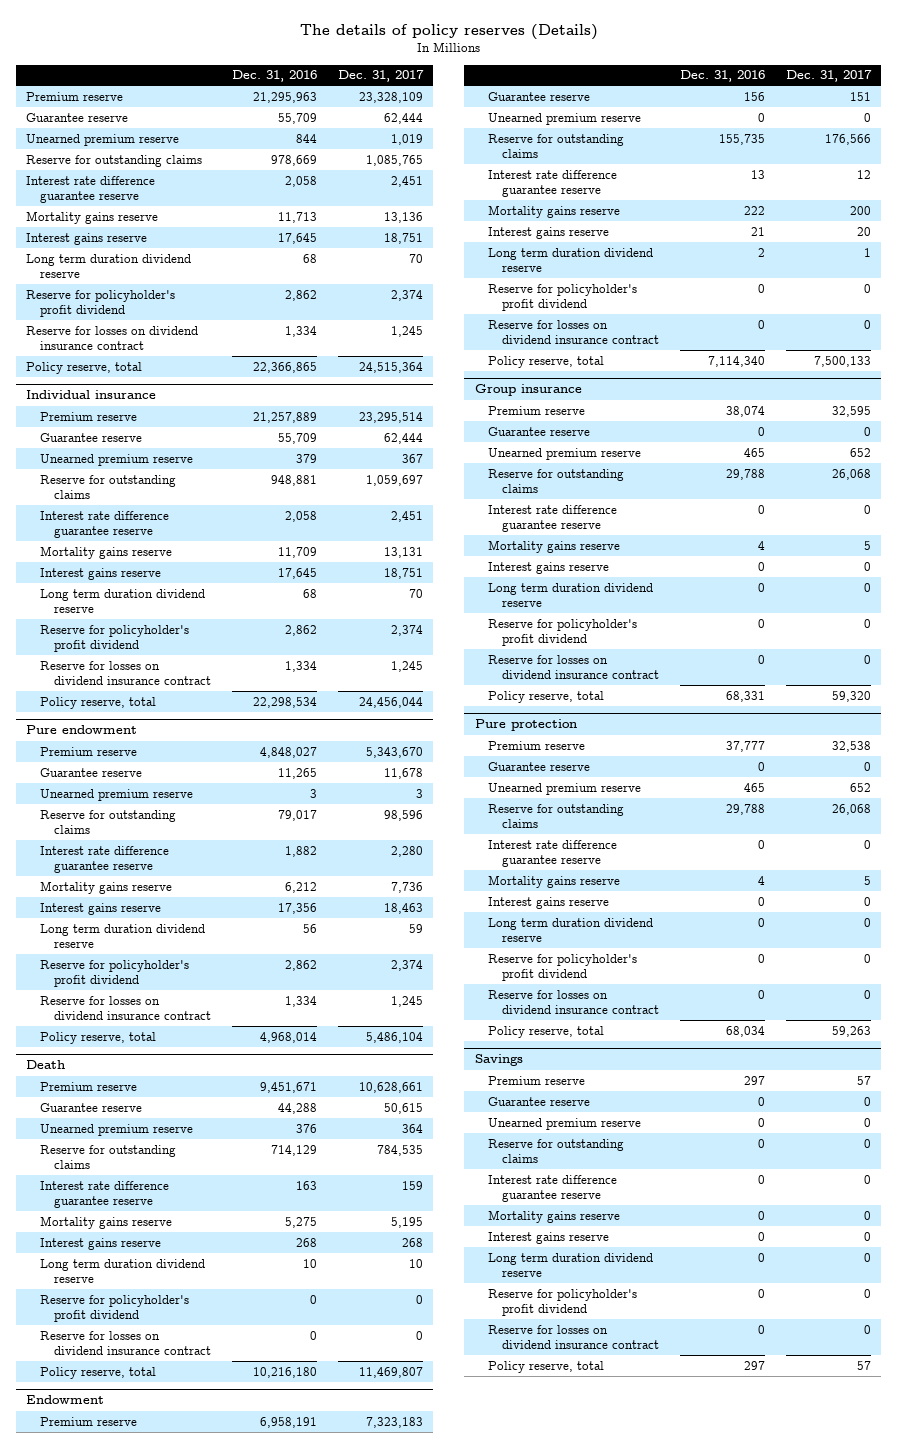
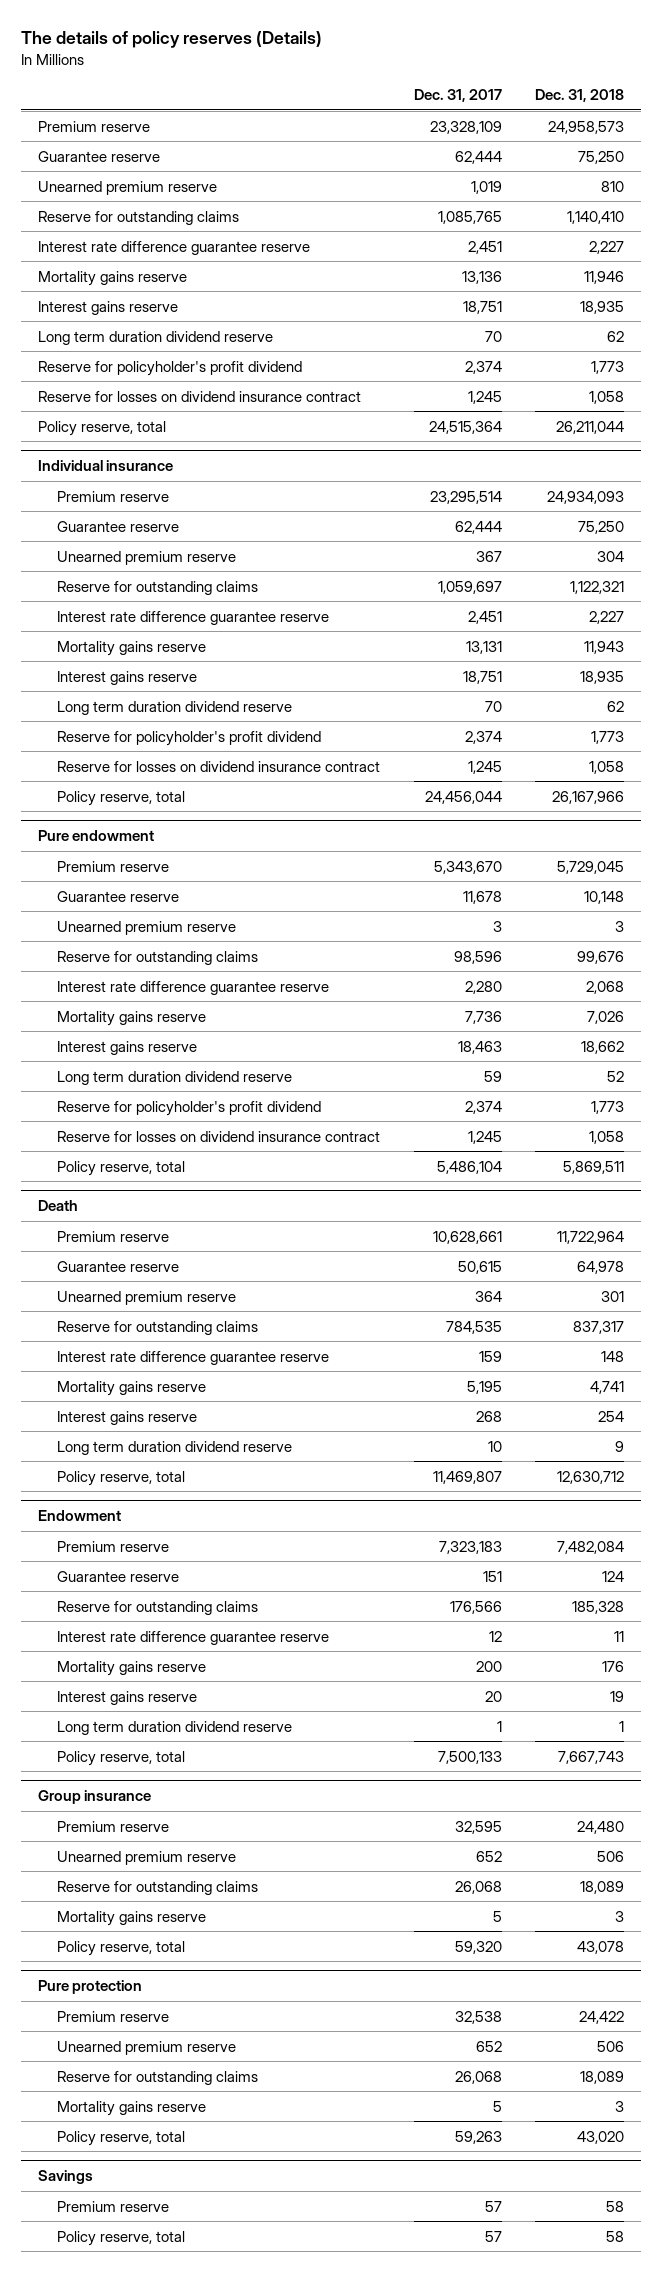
[231,70,317,83] Dec. 31, 2016 -> none
none -> [535,89,625,103] Dec. 31, 2018
[40,1294,190,1323] Reserve for policyholder's profit dividend -> none
[40,1330,211,1356] Reserve for losses on dividend insurance contract -> none
[488,112,642,125] Unearned premium reserve -> none
[488,283,638,312] Reserve for policyholder's profit dividend -> none
[488,319,660,345] Reserve for losses on dividend insurance contract -> none
[488,426,591,436] Guarantee reserve -> none
[488,504,618,533] Interest rate difference guarantee reserve -> none
[488,561,610,574] Interest gains reserve -> none
[488,582,654,608] Long term duration dividend reserve -> none
[488,618,638,647] Reserve for policyholder's profit dividend -> none
[488,654,660,680] Reserve for losses on dividend insurance contract -> none
[488,761,591,771] Guarantee reserve -> none
[488,839,618,868] Interest rate difference guarantee reserve -> none
[488,896,610,909] Interest gains reserve -> none
[488,917,654,943] Long term duration dividend reserve -> none
[488,953,638,982] Reserve for policyholder's profit dividend -> none
[488,989,660,1015] Reserve for losses on dividend insurance contract -> none
[488,1096,591,1106] Guarantee reserve -> none
[488,1117,642,1130] Unearned premium reserve -> none
[488,1138,625,1164] Reserve for outstanding claims -> none
[488,1174,618,1203] Interest rate difference guarantee reserve -> none
[488,1209,621,1223] Mortality gains reserve -> none
[488,1231,610,1244] Interest gains reserve -> none
[488,1252,654,1278] Long term duration dividend reserve -> none
[488,1288,638,1317] Reserve for policyholder's profit dividend -> none
[488,1324,660,1350] Reserve for losses on dividend insurance contract -> none

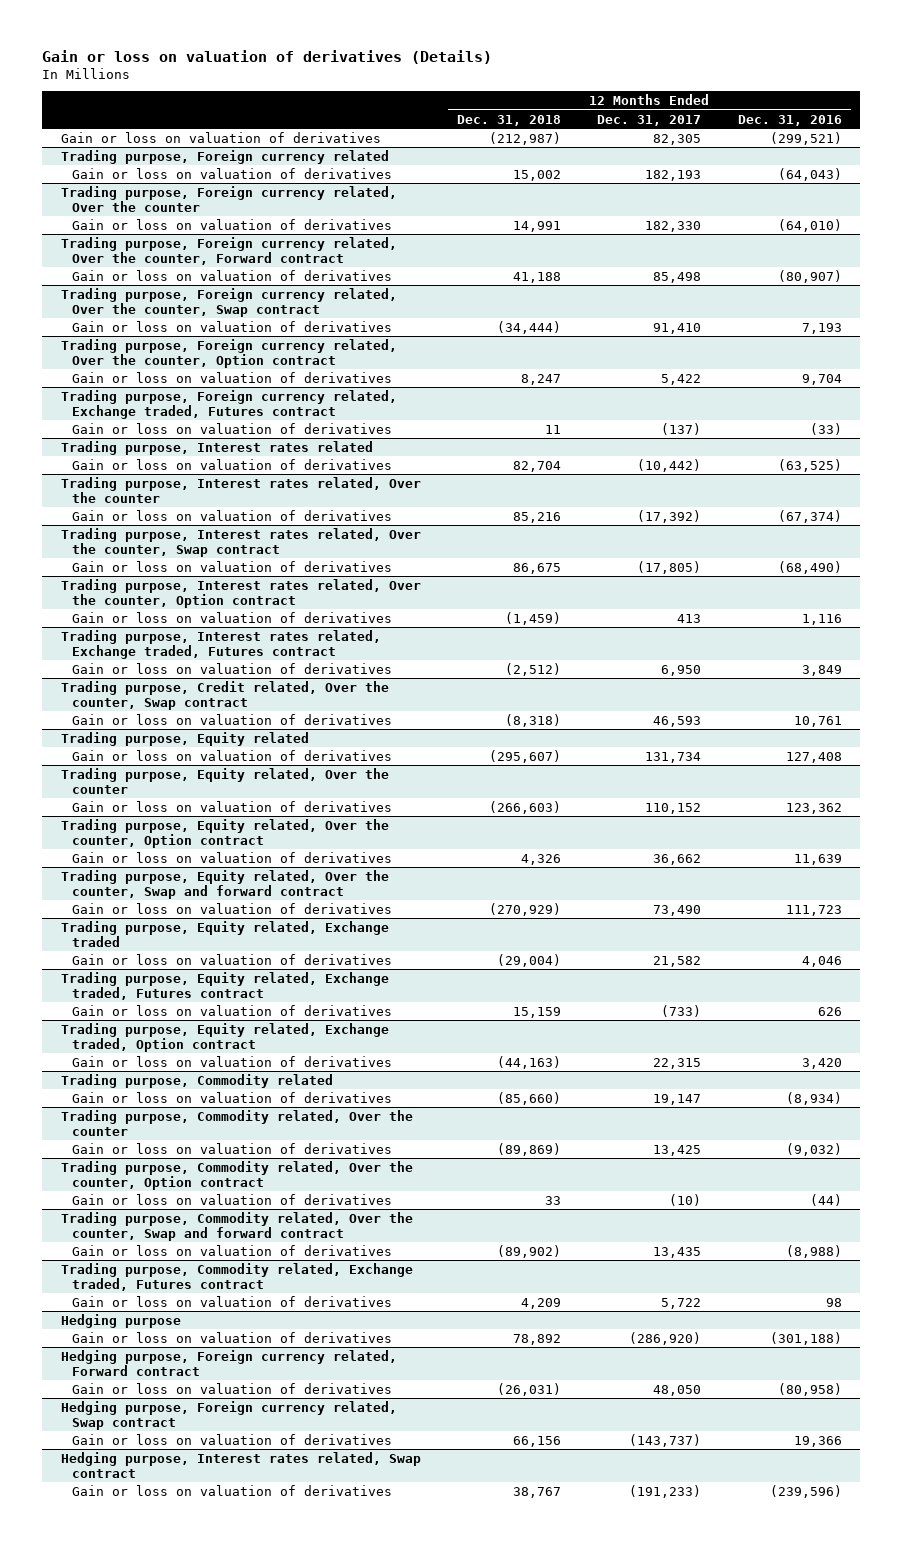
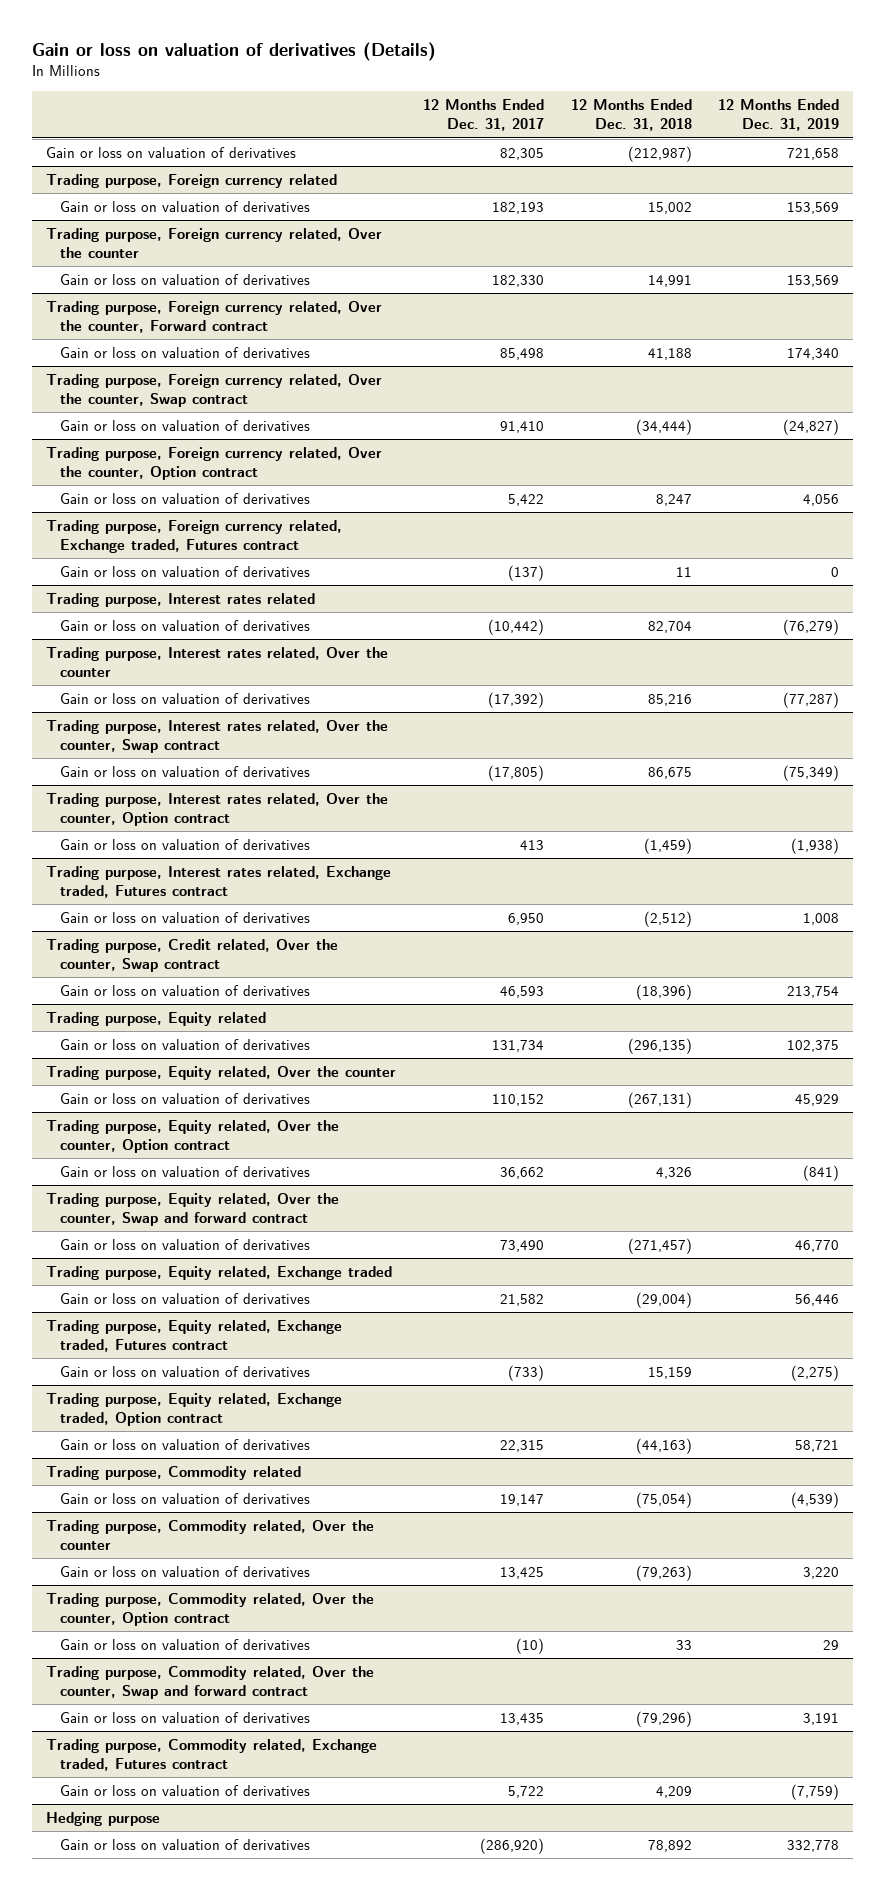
[737,114,842,126] Dec. 31, 2016 -> none
none -> [718,99,840,132] 12 Months Ended Dec. 31, 2019
[504,713,561,727] (8,318) -> [635,983,692,1000] (18,396)
[488,749,561,763] (295,607) -> [627,1037,692,1054] (296,135)
[488,800,561,814] (266,603) -> [627,1091,692,1108] (267,131)
[488,902,561,916] (270,929) -> [627,1237,692,1254] (271,457)
[496,1091,561,1105] (85,660) -> [635,1491,692,1508] (75,054)
[496,1142,561,1156] (89,869) -> [635,1564,692,1581] (79,263)
[496,1244,561,1258] (89,902) -> [635,1710,692,1727] (79,296)
[60,1349,397,1376] Hedging purpose, Foreign currency related, Forward contract -> none
[72,1382,393,1394] Gain or loss on valuation of derivatives -> none
[60,1400,397,1430] Hedging purpose, Foreign currency related, Swap contract -> none
[72,1433,393,1445] Gain or loss on valuation of derivatives -> none
[60,1451,421,1478] Hedging purpose, Interest rates related, Swap contract -> none
[72,1484,393,1496] Gain or loss on valuation of derivatives -> none

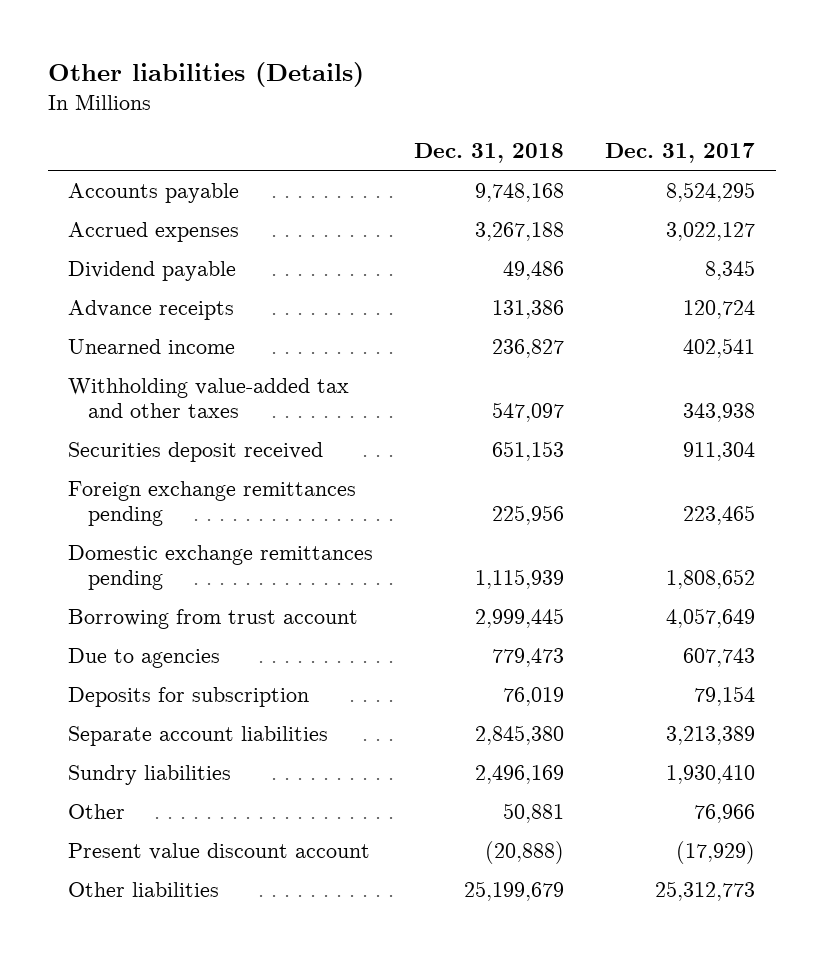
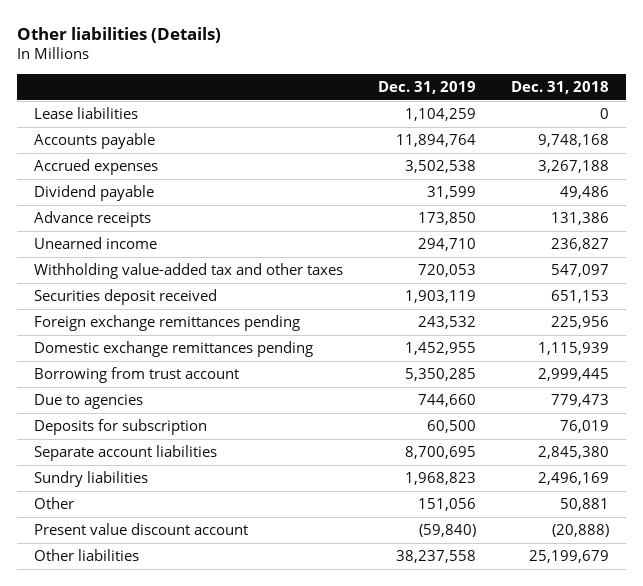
[605,143,756,164] Dec. 31, 2017 -> none
none -> [378,81,477,95] Dec. 31, 2019
none -> [34,107,139,120] Lease liabilities

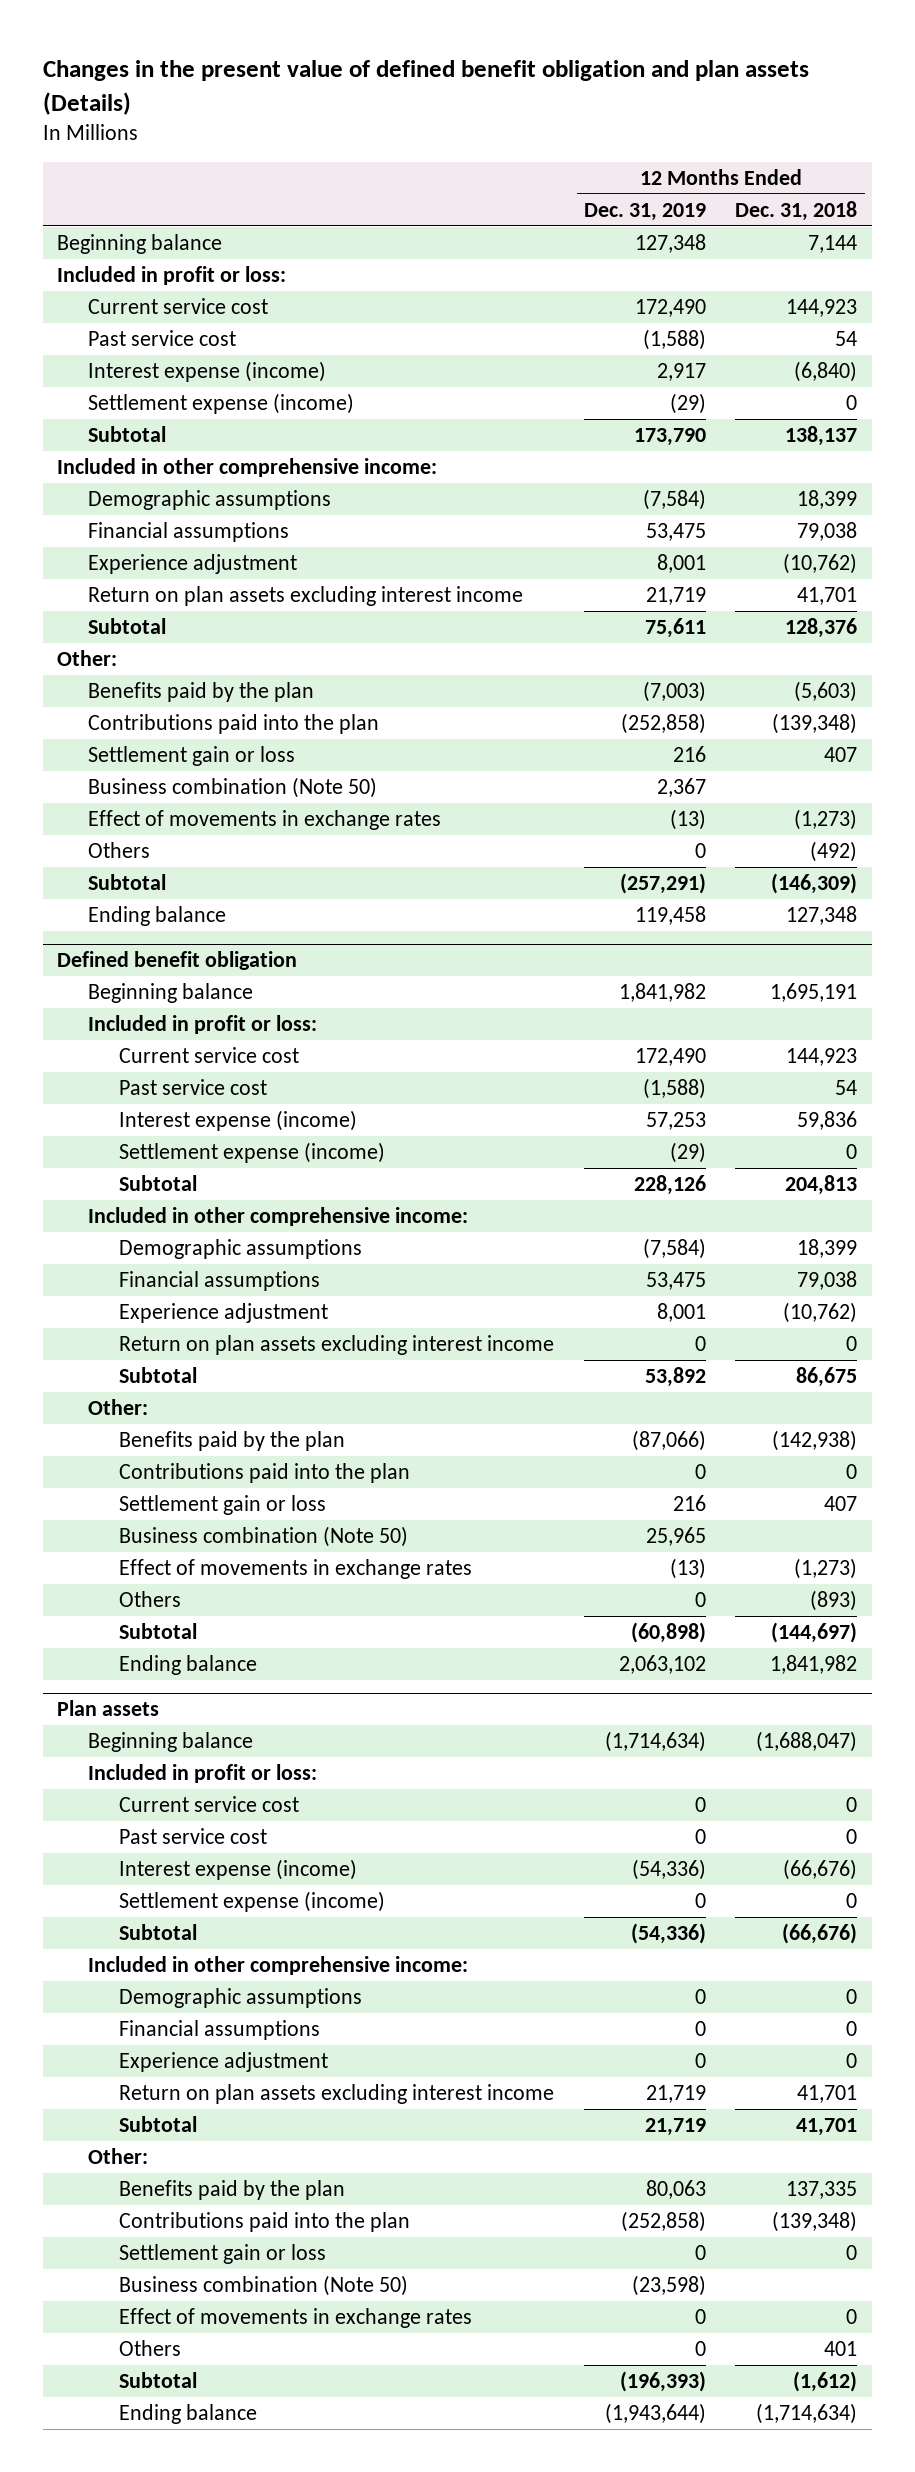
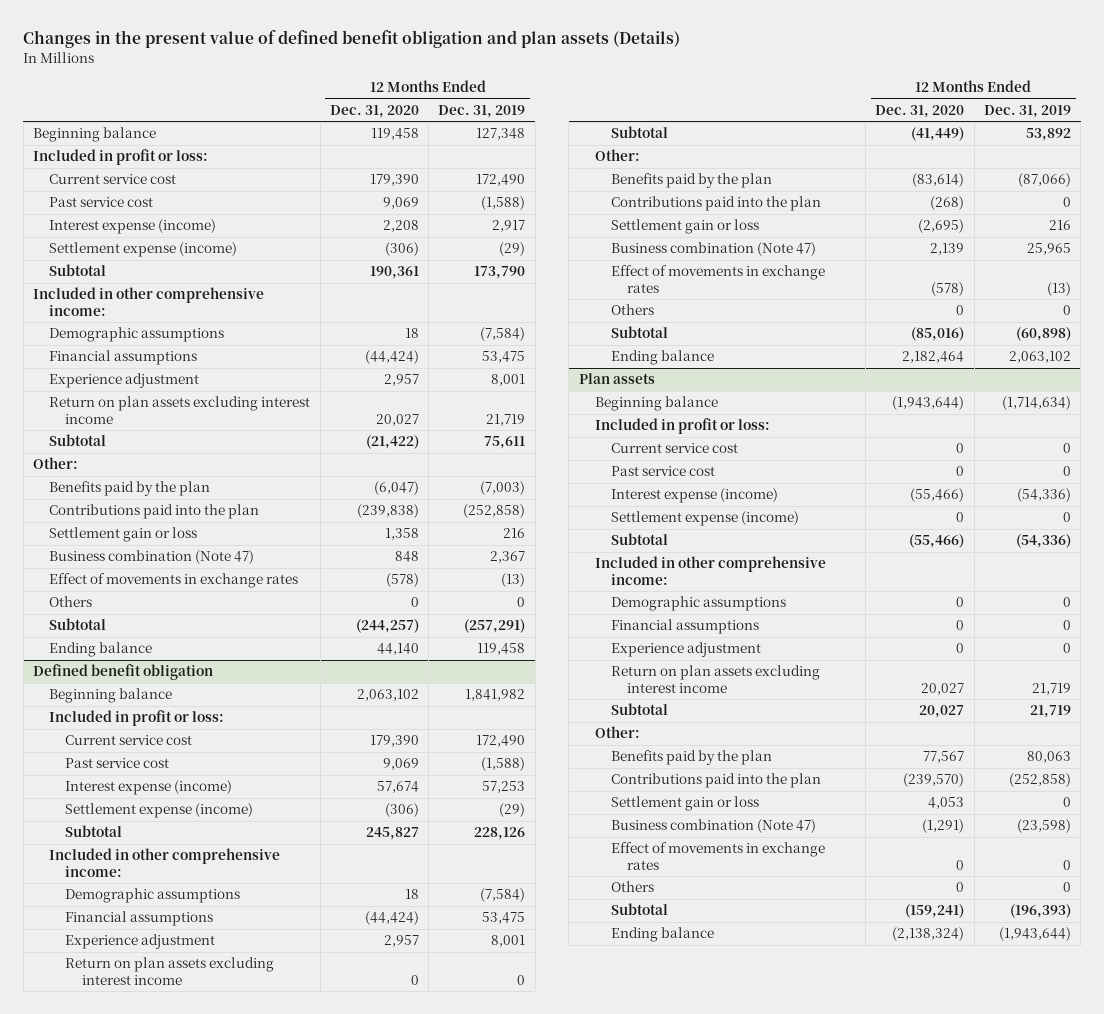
[735,200,858,221] Dec. 31, 2018 -> none
none -> [329,105,419,119] Dec. 31, 2020
[88,776,378,798] Business combination (Note 50) -> [49,550,255,565] Business combination (Note 47)
[119,1525,409,1547] Business combination (Note 50) -> [611,242,817,257] Business combination (Note 47)
[119,2274,409,2296] Business combination (Note 50) -> [611,819,817,834] Business combination (Note 47)

